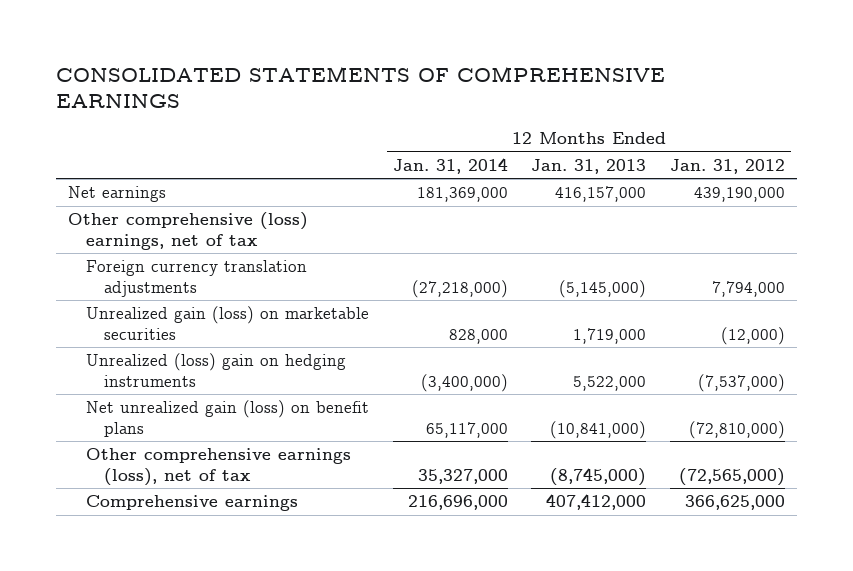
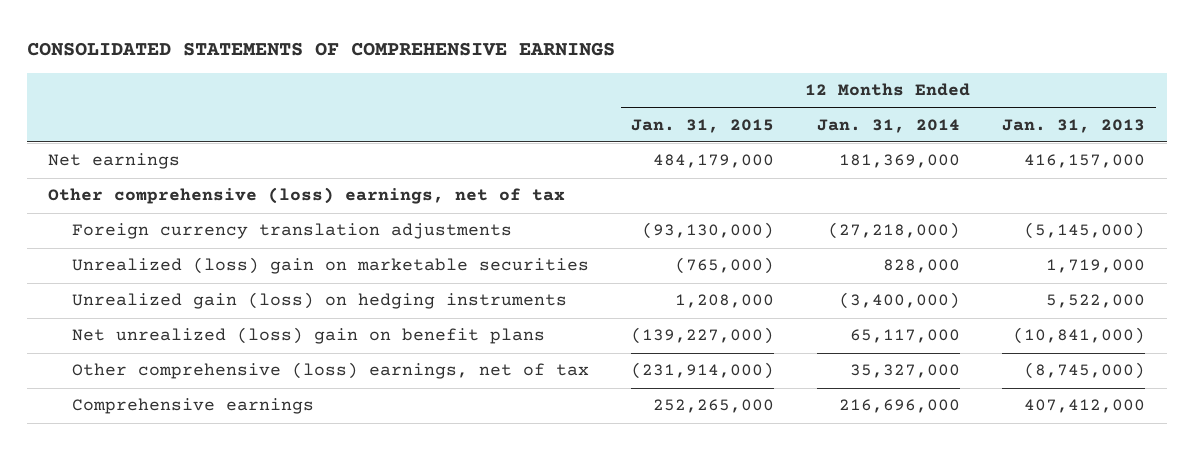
[670,158,786,174] Jan. 31, 2012 -> none
none -> [631,118,775,133] Jan. 31, 2015
[85,306,369,340] Unrealized gain (loss) on marketable securities -> [71,257,589,275] Unrealized (loss) gain on marketable securities
[85,353,346,387] Unrealized (loss) gain on hedging instruments -> [71,292,567,310] Unrealized gain (loss) on hedging instruments
[85,400,369,437] Net unrealized gain (loss) on benefit plans -> [71,327,545,345] Net unrealized (loss) gain on benefit plans
[85,448,351,486] Other comprehensive earnings (loss), net of tax -> [71,362,589,380] Other comprehensive (loss) earnings, net of tax

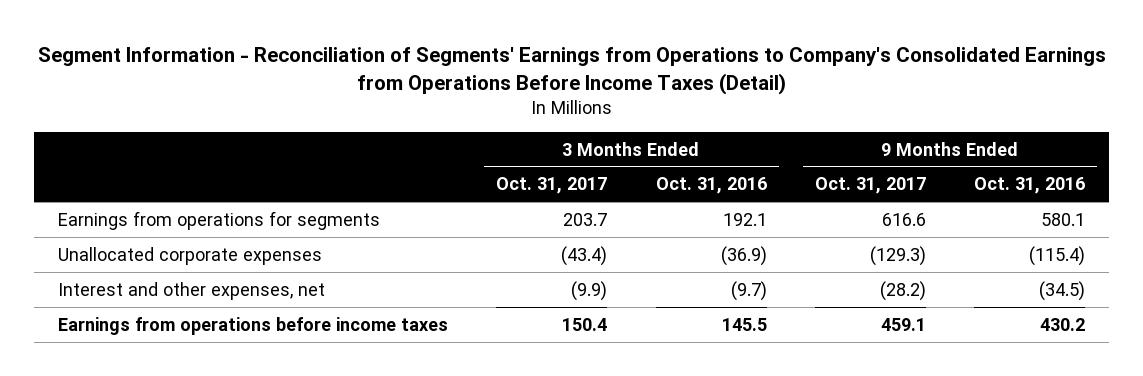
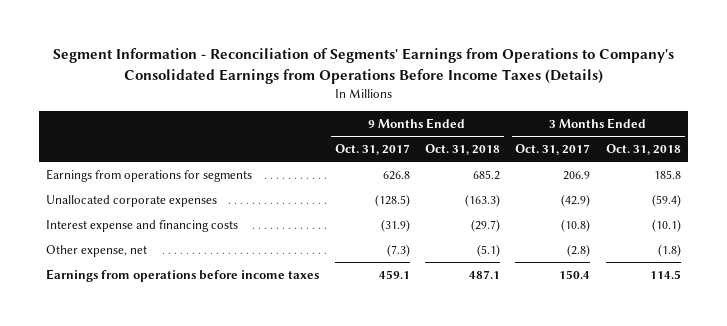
[37,46,1106,95] Segment Information - Reconciliation of Segments' Earnings from Operations to Company's Consolidated Earnings from Operations Before Income Taxes (Detail) -> [52,48,674,84] Segment Information - Reconciliation of Segments' Earnings from Operations to Company's Consolidated Earnings from Operations Before Income Taxes (Details)
[655,177,767,195] Oct. 31, 2016 -> none
[974,177,1086,195] Oct. 31, 2016 -> none
none -> [425,143,501,155] Oct. 31, 2018
none -> [605,143,681,155] Oct. 31, 2018
[57,281,325,300] Interest and other expenses, net -> none
[563,212,608,226] 203.7 -> [563,170,591,180] 206.9
[881,212,926,226] 616.6 -> [382,170,410,180] 626.8
[561,245,608,266] (43.4) -> [561,193,591,207] (42.9)
[869,245,926,266] (129.3) -> [374,193,410,207] (128.5)
none -> [46,219,239,232] Interest expense and financing costs
none -> [46,244,148,257] Other expense, net

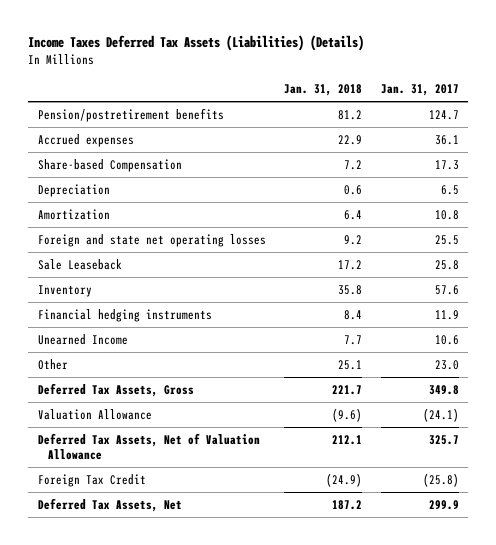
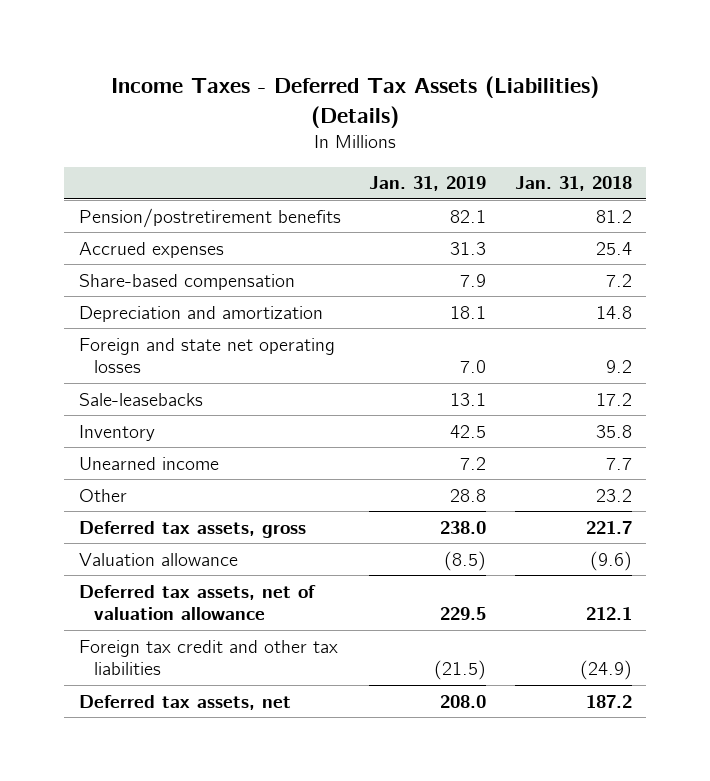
[28,35,365,52] Income Taxes Deferred Tax Assets (Liabilities) (Details) -> [111,76,600,128] Income Taxes - Deferred Tax Assets (Liabilities) (Details)
[380,83,459,96] Jan. 31, 2017 -> none
none -> [369,176,487,192] Jan. 31, 2019
[37,183,110,197] Depreciation -> none
[37,208,110,220] Amortization -> none
[338,134,363,145] 22.9 -> [595,241,632,255] 25.4
[37,158,182,172] Share-based Compensation -> [78,273,295,290] Share-based compensation
none -> [78,305,323,322] Depreciation and amortization
[37,258,122,270] Sale Leaseback -> [78,392,203,406] Sale-leasebacks
[37,308,212,322] Financial hedging instruments -> none
[37,333,128,345] Unearned Income -> [78,456,219,470] Unearned income
[338,359,363,370] 25.1 -> [595,488,632,502] 23.2
[37,382,194,397] Deferred Tax Assets, Gross -> [78,520,306,538] Deferred tax assets, gross
[37,408,152,420] Valuation Allowance -> [78,552,238,566] Valuation allowance
[37,432,260,460] Deferred Tax Assets, Net of Valuation Allowance -> [78,584,316,621] Deferred tax assets, net of valuation allowance
[37,473,146,487] Foreign Tax Credit -> [78,639,338,676] Foreign tax credit and other tax liabilities
[37,497,182,512] Deferred Tax Assets, Net -> [78,694,291,710] Deferred tax assets, net

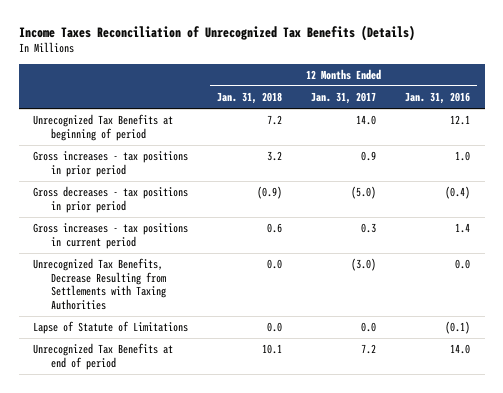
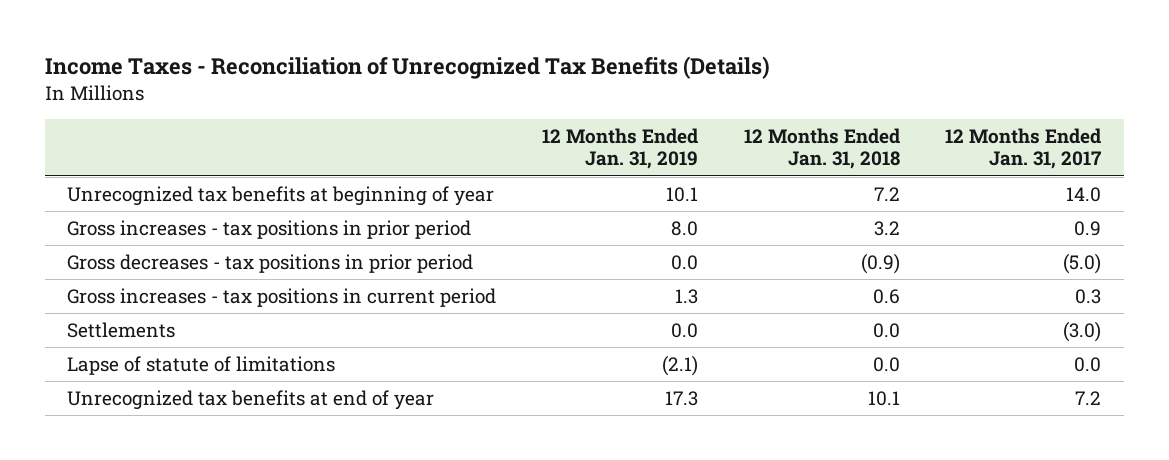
[18,24,415,41] Income Taxes Reconciliation of Unrecognized Tax Benefits (Details) -> [44,56,770,80] Income Taxes - Reconciliation of Unrecognized Tax Benefits (Details)
[405,92,471,105] Jan. 31, 2016 -> none
none -> [542,128,699,170] 12 Months Ended Jan. 31, 2019
[33,114,174,141] Unrecognized Tax Benefits at beginning of period -> [67,185,495,206] Unrecognized tax benefits at beginning of year
[33,258,166,310] Unrecognized Tax Benefits, Decrease Resulting from Settlements with Taxing Authorities -> [67,321,176,338] Settlements
[33,321,189,335] Lapse of Statute of Limitations -> [67,355,336,375] Lapse of statute of limitations
[33,343,174,370] Unrecognized Tax Benefits at end of period -> [67,389,435,410] Unrecognized tax benefits at end of year

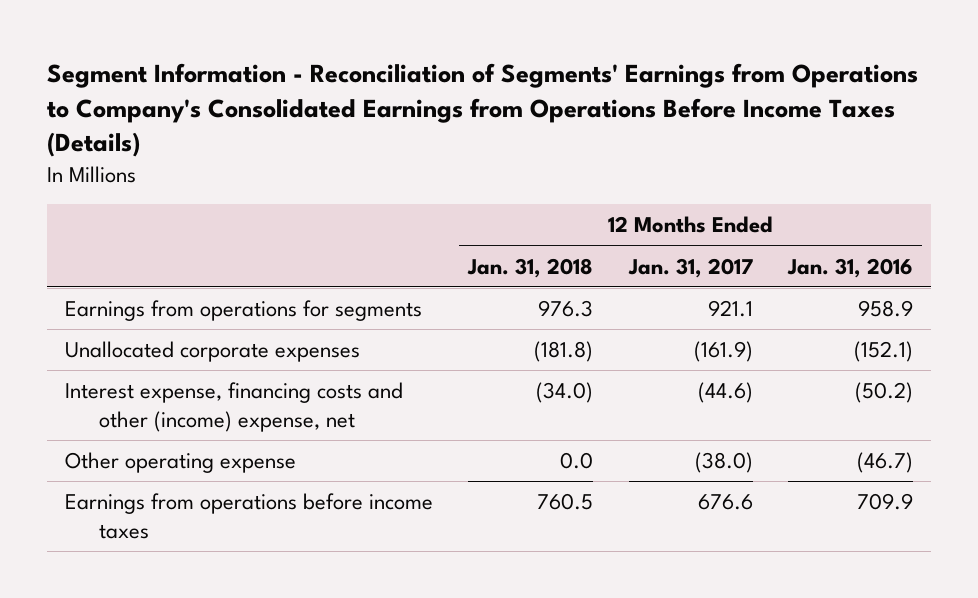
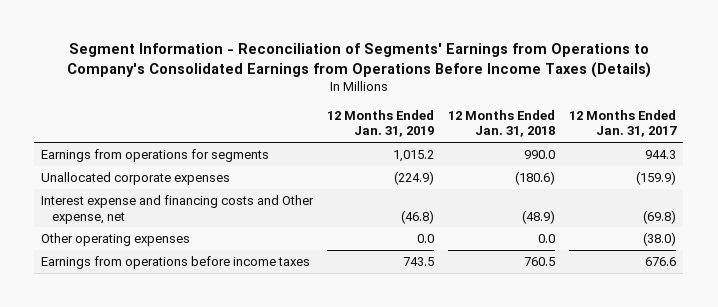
[787,257,914,278] Jan. 31, 2016 -> none
none -> [327,109,435,138] 12 Months Ended Jan. 31, 2019
[538,300,594,318] 976.3 -> [524,149,556,159] 990.0
[707,300,753,318] 921.1 -> [645,149,677,159] 944.3
[534,341,594,363] (181.8) -> [515,170,556,185] (180.6)
[693,341,753,363] (161.9) -> [636,170,677,185] (159.9)
[64,382,403,432] Interest expense, financing costs and other (income) expense, net -> [41,194,315,224] Interest expense and financing costs and Other expense, net
[536,382,594,404] (34.0) -> [522,209,556,224] (48.9)
[697,382,753,404] (44.6) -> [643,209,677,224] (69.8)
[64,452,296,474] Other operating expense -> [41,232,191,246] Other operating expenses

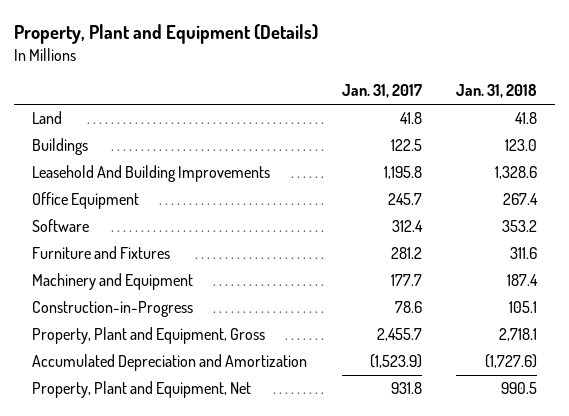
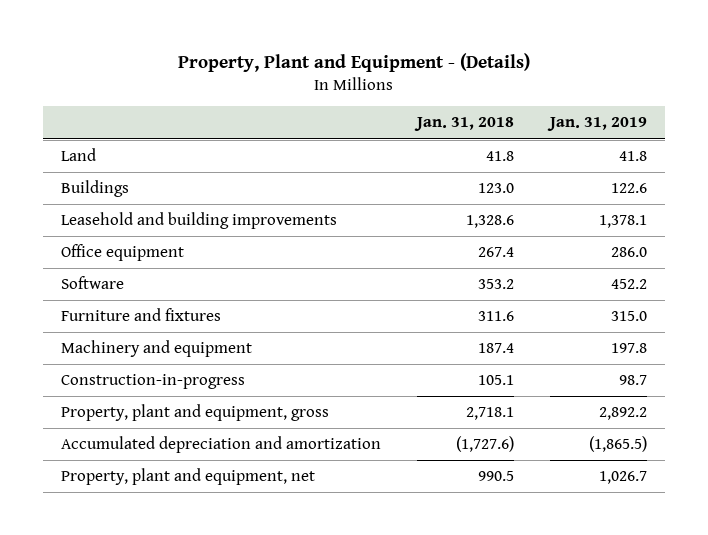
[14,24,319,45] Property, Plant and Equipment (Details) -> [178,53,531,73] Property, Plant and Equipment - (Details)
[341,84,422,99] Jan. 31, 2017 -> none
none -> [547,117,648,132] Jan. 31, 2019
[31,165,270,183] Leasehold And Building Improvements -> [60,212,337,230] Leasehold and building improvements
[31,192,139,210] Office Equipment -> [60,244,184,262] Office equipment
[31,246,170,260] Furniture and Fixtures -> [60,308,221,322] Furniture and fixtures
[31,273,193,291] Machinery and Equipment -> [60,340,252,358] Machinery and equipment
[31,301,193,318] Construction-in-Progress -> [60,374,245,390] Construction-in-progress
[31,327,265,345] Property, Plant and Equipment, Gross -> [60,404,329,422] Property, plant and equipment, gross
[31,354,307,372] Accumulated Depreciation and Amortization -> [60,436,381,454] Accumulated depreciation and amortization
[31,381,251,399] Property, Plant and Equipment, Net -> [60,468,315,486] Property, plant and equipment, net

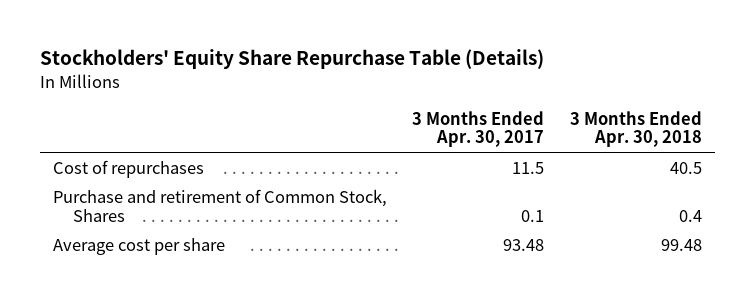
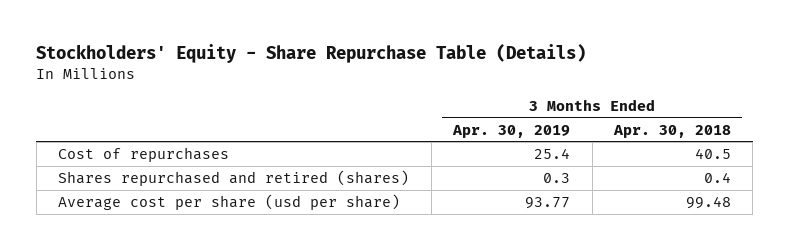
[39,49,544,70] Stockholders' Equity Share Repurchase Table (Details) -> [36,44,587,64] Stockholders' Equity - Share Repurchase Table (Details)
[412,110,545,148] 3 Months Ended Apr. 30, 2017 -> none
none -> [452,124,571,138] Apr. 30, 2019
[52,188,387,222] Purchase and retirement of Common Stock, Shares -> [58,170,410,187] Shares repurchased and retired (shares)
[52,237,225,255] Average cost per share -> [58,194,401,211] Average cost per share (usd per share)

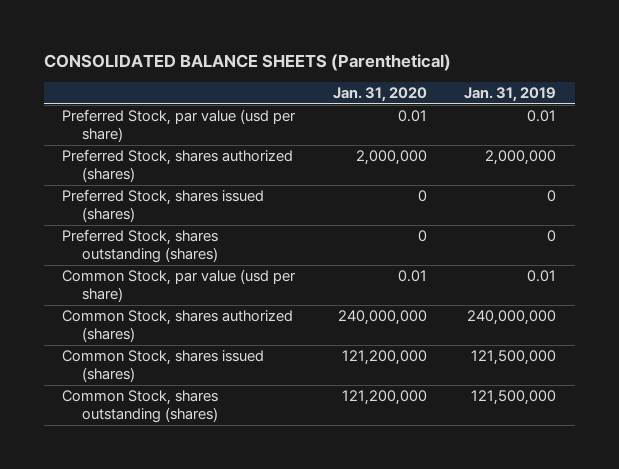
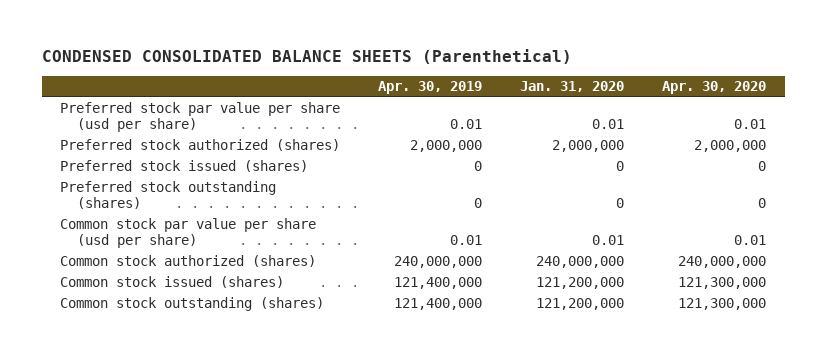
[43,53,451,71] CONSOLIDATED BALANCE SHEETS (Parenthetical) -> [41,49,572,65] CONDENSED CONSOLIDATED BALANCE SHEETS (Parenthetical)
[464,86,557,102] Jan. 31, 2019 -> none
none -> [378,81,483,95] Apr. 30, 2019
none -> [662,81,767,95] Apr. 30, 2020
[62,109,297,142] Preferred Stock, par value (usd per share) -> [60,102,341,133] Preferred stock par value per share (usd per share)
[62,149,294,182] Preferred Stock, shares authorized (shares) -> [60,139,341,152] Preferred stock authorized (shares)
[62,189,265,222] Preferred Stock, shares issued (shares) -> [60,160,309,173] Preferred stock issued (shares)
[62,229,219,263] Preferred Stock, shares outstanding (shares) -> [60,181,277,210] Preferred stock outstanding (shares)
[62,269,297,302] Common Stock, par value (usd per share) -> [60,218,317,249] Common stock par value per share (usd per share)
[62,310,294,342] Common Stock, shares authorized (shares) -> [60,255,317,268] Common stock authorized (shares)
[62,350,265,382] Common Stock, shares issued (shares) -> [60,276,285,289] Common stock issued (shares)
[62,390,219,423] Common Stock, shares outstanding (shares) -> [60,297,325,312] Common stock outstanding (shares)

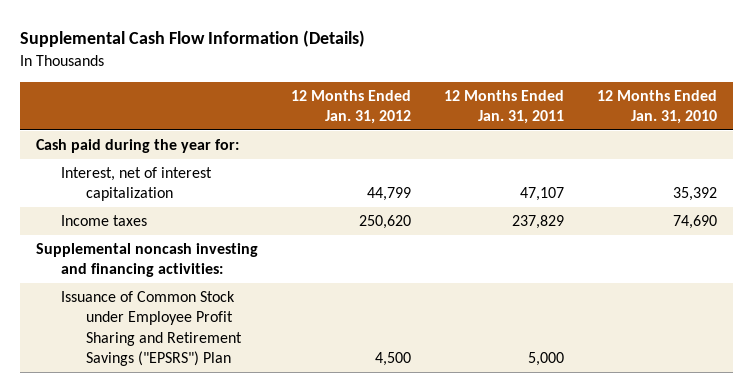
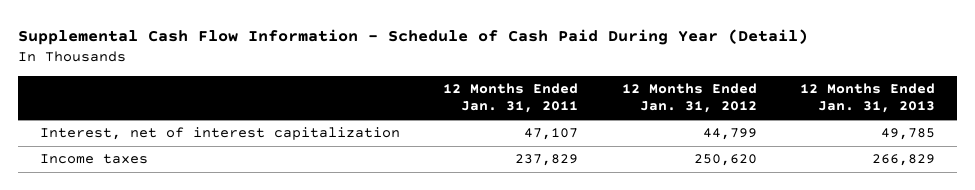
[19,30,365,48] Supplemental Cash Flow Information (Details) -> [17,28,808,45] Supplemental Cash Flow Information - Schedule of Cash Paid During Year (Detail)
[596,89,717,124] 12 Months Ended Jan. 31, 2010 -> none
none -> [800,83,936,114] 12 Months Ended Jan. 31, 2013
[36,138,240,153] Cash paid during the year for: -> none
[36,242,259,278] Supplemental noncash investing and financing activities: -> none
[61,290,242,367] Issuance of Common Stock under Employee Profit Sharing and Retirement Savings ("EPSRS") Plan -> none

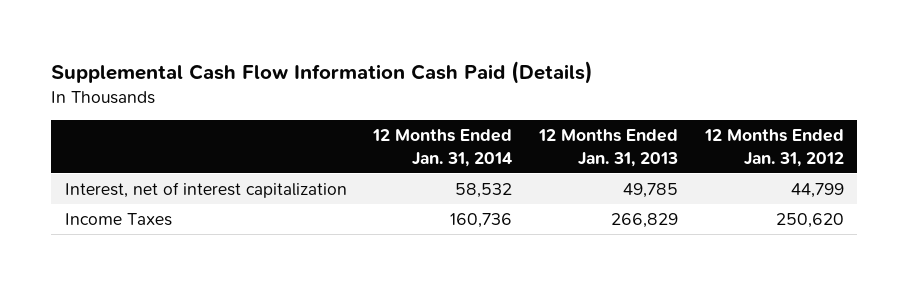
[17,28,808,45] Supplemental Cash Flow Information - Schedule of Cash Paid During Year (Detail) -> [51,60,594,84] Supplemental Cash Flow Information Cash Paid (Details)
[443,83,579,114] 12 Months Ended Jan. 31, 2011 -> none
none -> [372,129,513,167] 12 Months Ended Jan. 31, 2014
[39,154,148,165] Income taxes -> [64,213,172,227] Income Taxes

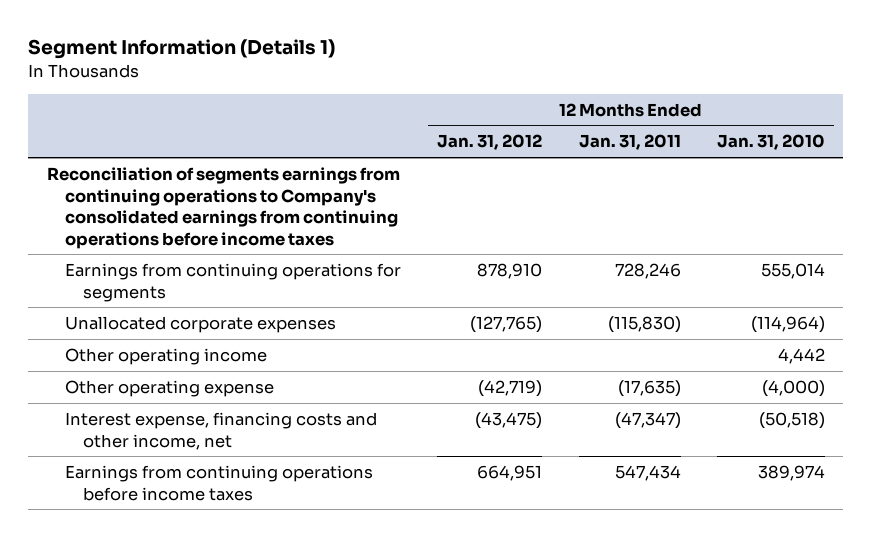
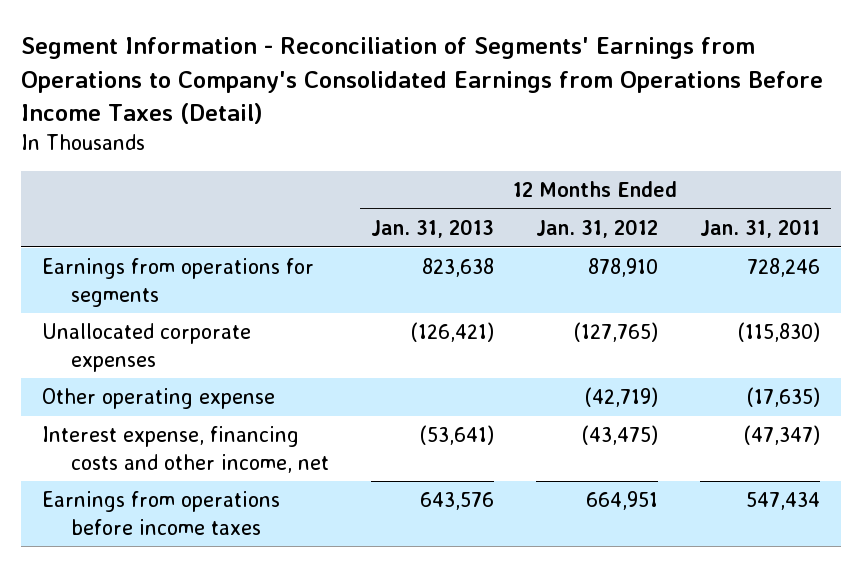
[28,39,336,60] Segment Information (Details 1) -> [21,37,824,124] Segment Information - Reconciliation of Segments' Earnings from Operations to Company's Consolidated Earnings from Operations Before Income Taxes (Detail)
[717,134,826,151] Jan. 31, 2010 -> none
none -> [370,219,494,239] Jan. 31, 2013
[46,167,400,249] Reconciliation of segments earnings from continuing operations to Company's consolidated earnings from continuing operations before income taxes -> none
[64,263,401,302] Earnings from continuing operations for segments -> [42,258,315,307] Earnings from operations for segments
[64,348,267,366] Other operating income -> none
[64,465,373,501] Earnings from continuing operations before income taxes -> [42,491,281,535] Earnings from operations before income taxes

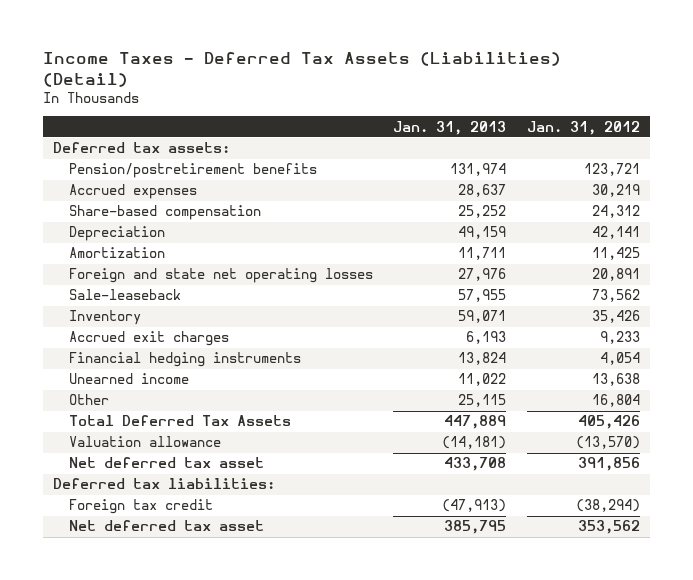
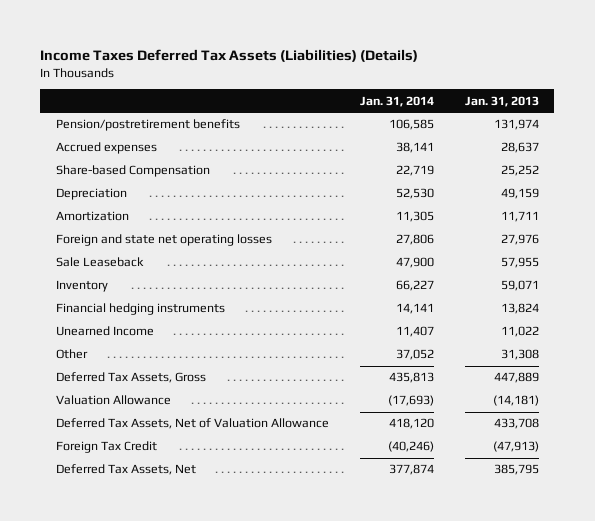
[42,51,561,87] Income Taxes - Deferred Tax Assets (Liabilities) (Detail) -> [40,48,419,62] Income Taxes Deferred Tax Assets (Liabilities) (Details)
[526,120,640,135] Jan. 31, 2012 -> none
none -> [359,95,434,107] Jan. 31, 2014
[53,142,231,154] Deferred tax assets: -> none
[68,205,261,221] Share-based compensation -> [55,165,210,178] Share-based Compensation
[68,289,181,301] Sale-leaseback -> [55,257,144,268] Sale Leaseback
[68,331,229,347] Accrued exit charges -> none
[53,478,276,490] Deferred tax liabilities: -> none
[68,373,189,385] Unearned income -> [55,326,154,337] Unearned Income
[458,394,507,408] 25,115 -> [500,349,539,361] 31,308
[68,415,291,427] Total Deferred Tax Assets -> [55,372,206,384] Deferred Tax Assets, Gross
[68,436,221,448] Valuation allowance -> [55,395,171,406] Valuation Allowance
[68,457,264,469] Net deferred tax asset -> [55,418,329,430] Deferred Tax Assets, Net of Valuation Allowance
[68,499,213,515] Foreign tax credit -> [55,441,157,454] Foreign Tax Credit
[68,520,264,532] Net deferred tax asset -> [55,464,196,476] Deferred Tax Assets, Net

